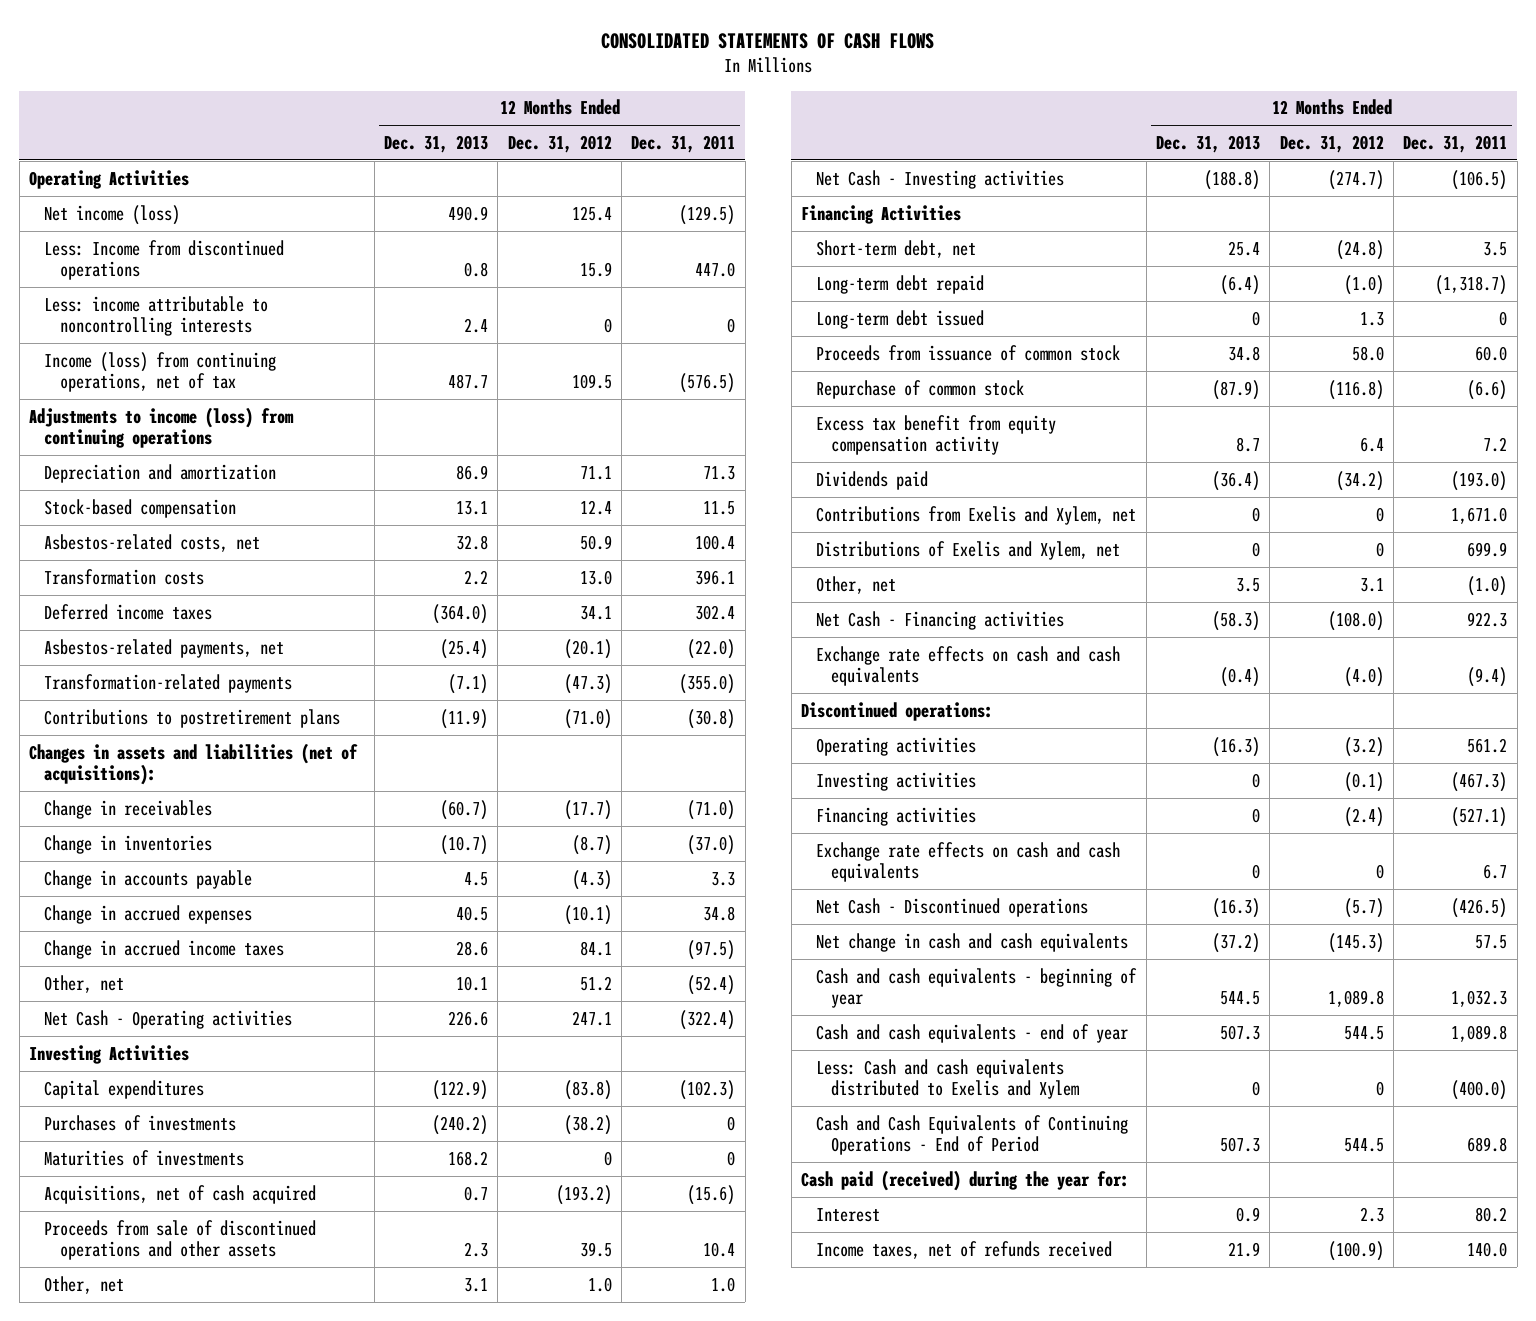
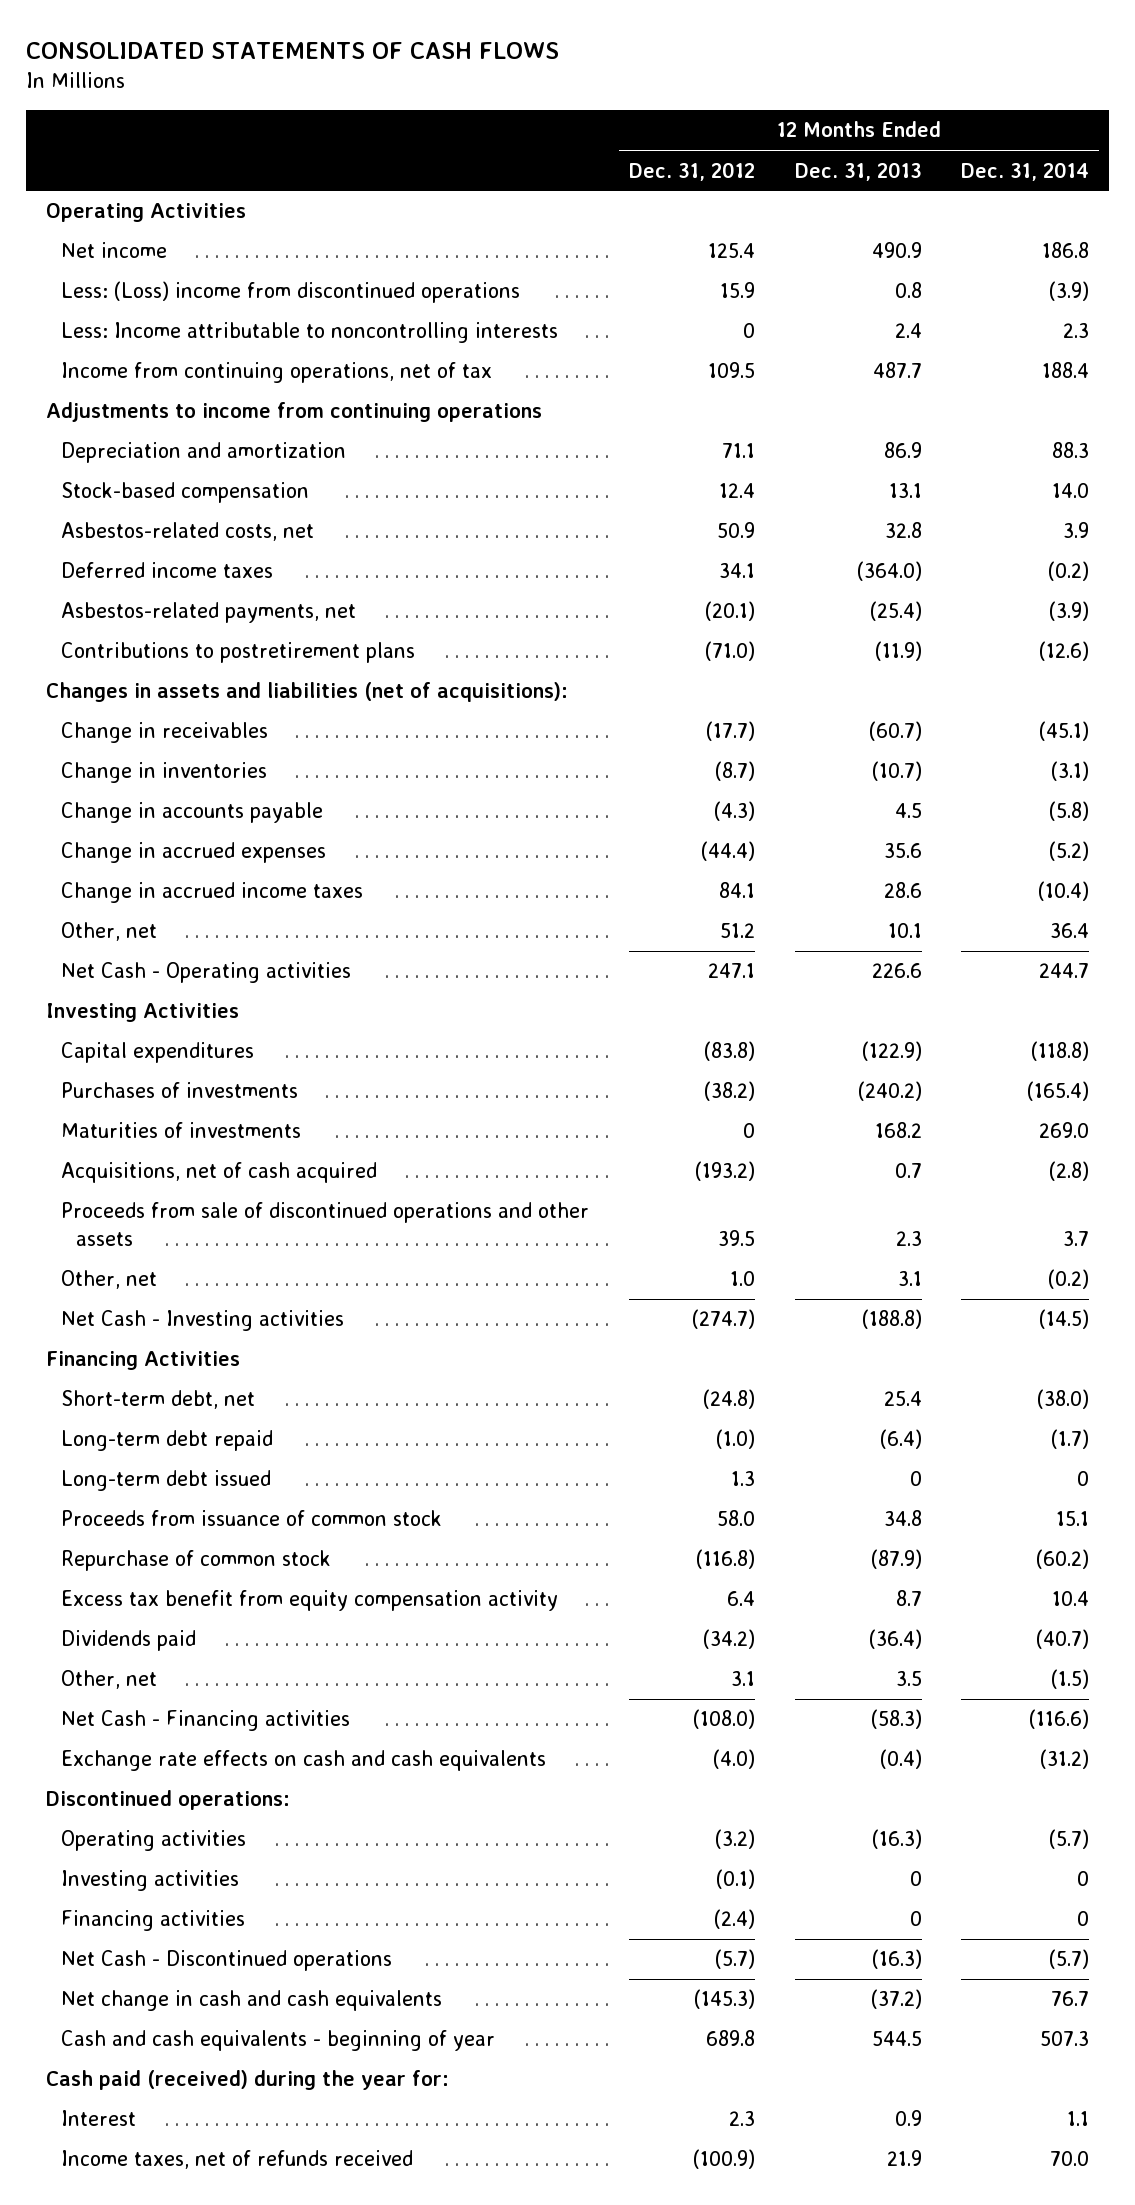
[631,134,736,153] Dec. 31, 2011 -> none
none -> [961,161,1090,181] Dec. 31, 2014
[44,204,181,225] Net income (loss) -> [61,242,168,259] Net income
[44,239,285,280] Less: Income from discontinued operations -> [61,281,521,304] Less: (Loss) income from discontinued operations
[44,295,269,336] Less: income attributable to noncontrolling interests -> [61,322,559,344] Less: Income attributable to noncontrolling interests
[44,351,277,392] Income (loss) from continuing operations, net of tax -> [61,362,493,384] Income from continuing operations, net of tax
[29,406,295,448] Adjustments to income (loss) from continuing operations -> [46,402,543,423] Adjustments to income from continuing operations
[44,568,205,585] Transformation costs -> none
[44,673,293,693] Transformation-related payments -> none
[456,905,489,921] 40.5 -> [883,843,922,859] 35.6
[563,904,612,925] (10.1) -> [700,841,755,862] (44.4)
[816,505,1137,525] Contributions from Exelis and Xylem, net -> none
[816,540,1121,560] Distributions of Exelis and Xylem, net -> none
[816,841,1121,882] Exchange rate effects on cash and cash equivalents -> none
[816,1023,1129,1043] Cash and cash equivalents - end of year -> none
[816,1058,1080,1099] Less: Cash and cash equivalents distributed to Exelis and Xylem -> none
[816,1114,1129,1155] Cash and Cash Equivalents of Continuing Operations - End of Period -> none
[1327,989,1384,1007] 1,089.8 -> [705,2030,755,2047] 689.8

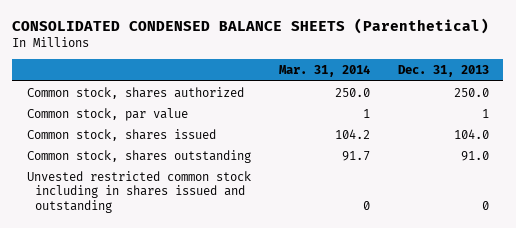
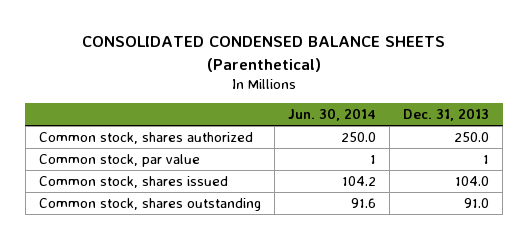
[278,65,370,78] Mar. 31, 2014 -> none
none -> [287,108,376,122] Jun. 30, 2014
[26,170,251,213] Unvested restricted common stock including in shares issued and outstanding -> none

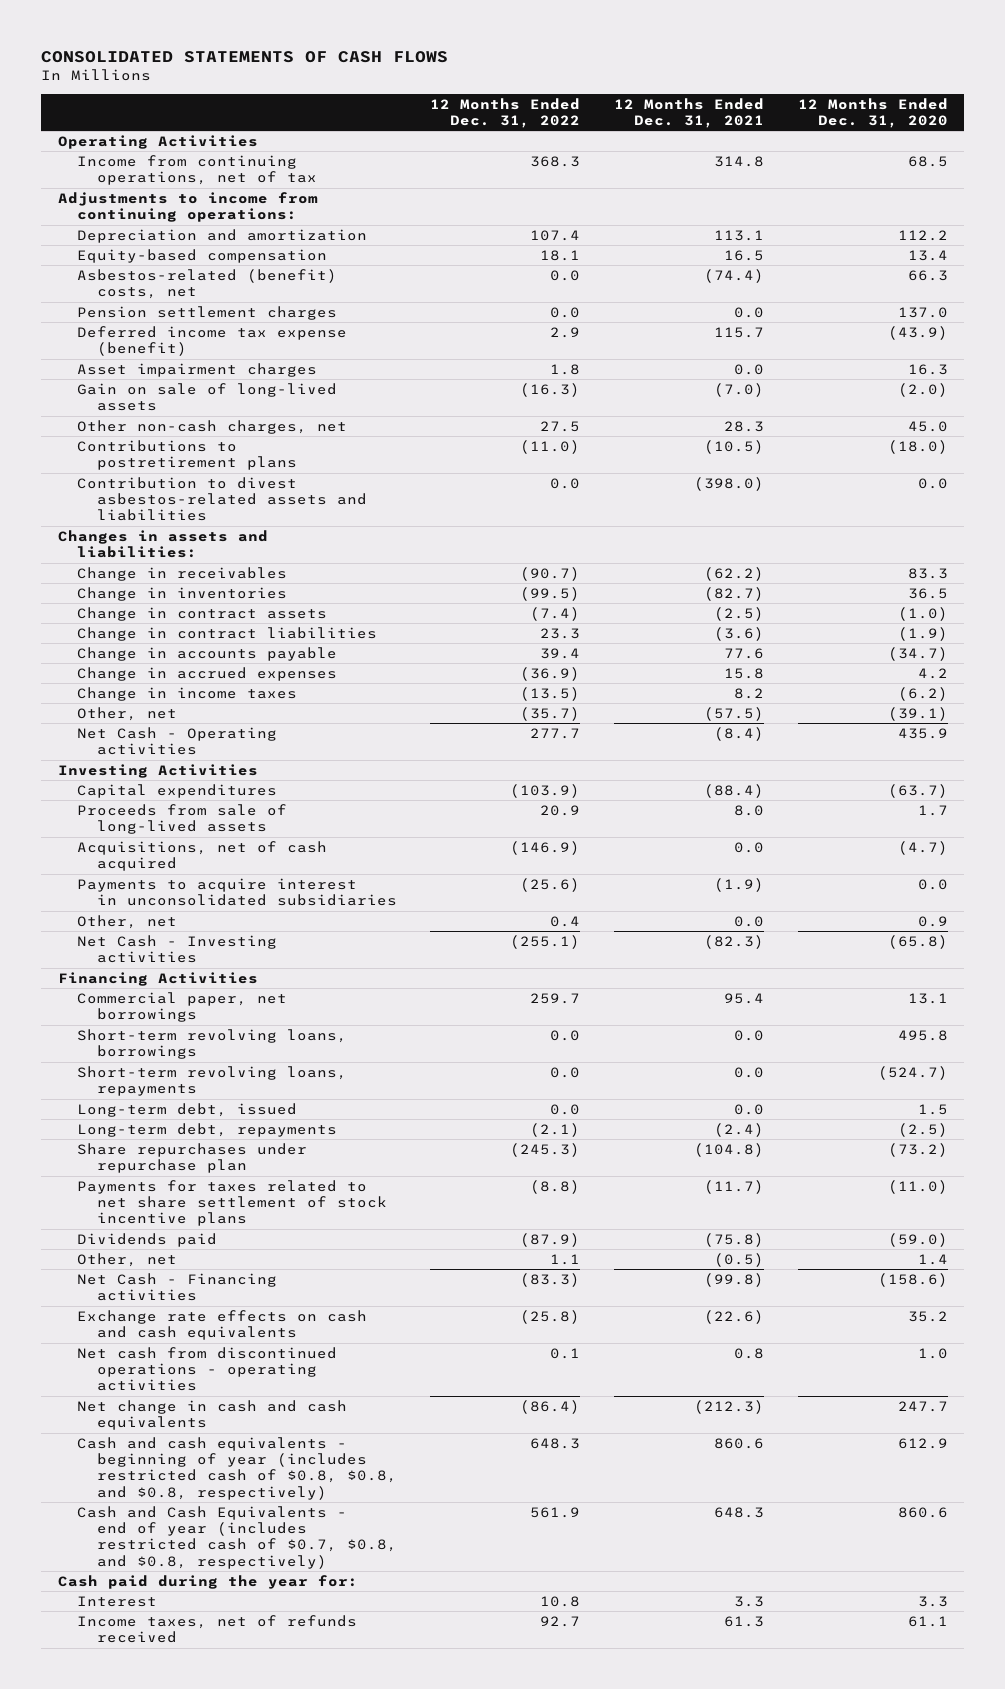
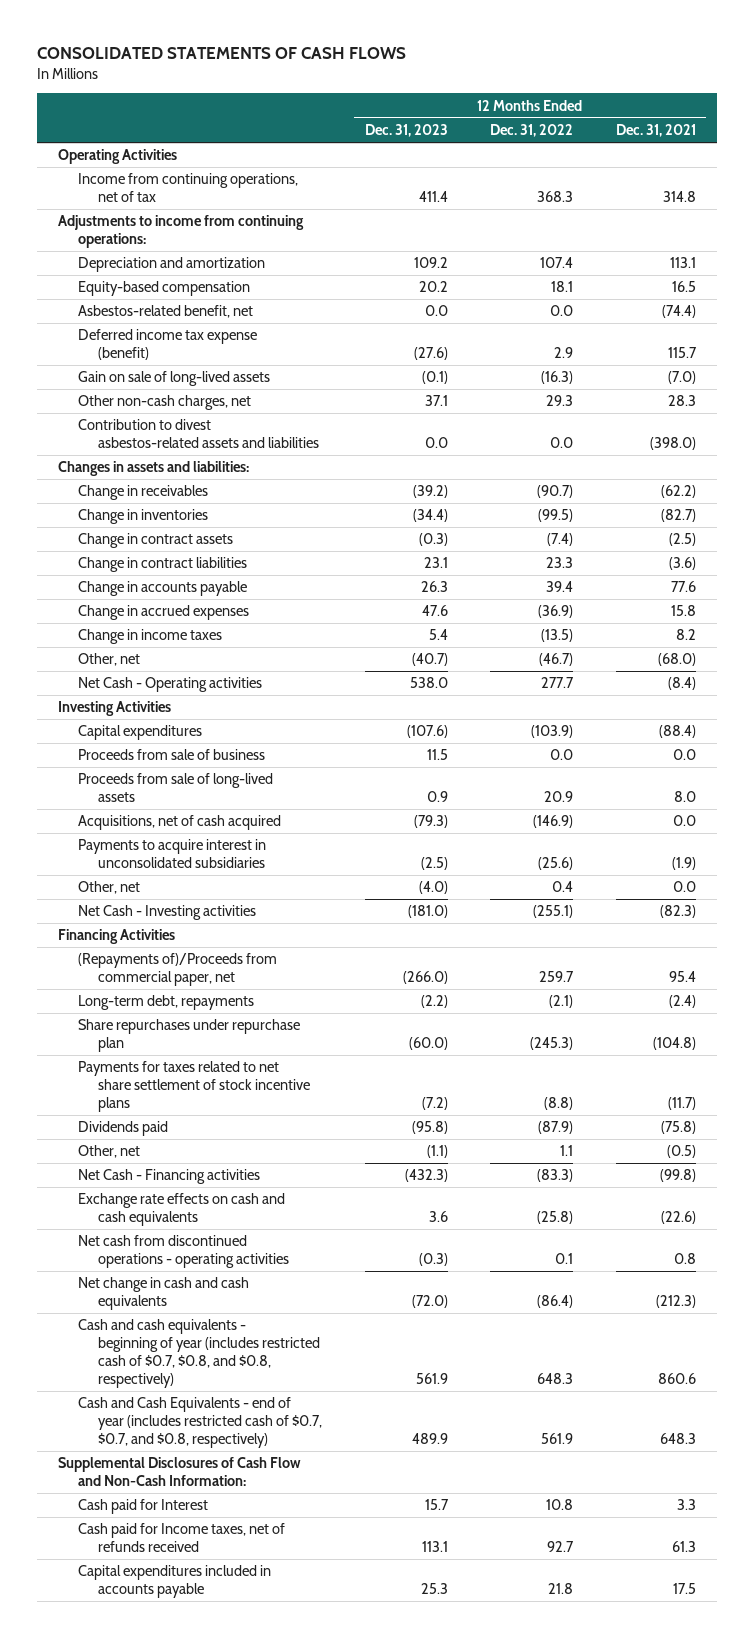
[797,97,948,128] 12 Months Ended Dec. 31, 2020 -> none
none -> [364,124,448,138] Dec. 31, 2023
[77,305,338,320] Pension settlement charges -> none
[77,268,338,300] Asbestos-related (benefit) costs, net -> [77,305,253,319] Asbestos-related benefit, net
[77,362,318,377] Asset impairment charges -> none
[77,439,297,471] Contributions to postretirement plans -> none
[540,420,581,432] 27.5 -> [546,395,574,407] 29.3
[520,706,581,721] (35.7) -> [539,653,574,667] (46.7)
[703,706,764,721] (57.5) -> [657,653,696,667] (68.0)
none -> [77,749,265,761] Proceeds from sale of business
[77,1028,348,1060] Short-term revolving loans, borrowings -> none
[77,1065,348,1097] Short-term revolving loans, repayments -> none
[77,1102,298,1117] Long-term debt, issued -> none
[77,991,288,1023] Commercial paper, net borrowings -> [77,953,277,987] (Repayments of)/Proceeds from commercial paper, net
[77,1436,397,1500] Cash and cash equivalents - beginning of year (includes restricted cash of $0.8, $0.8, and $0.8, respectively) -> [77,1319,321,1389] Cash and cash equivalents - beginning of year (includes restricted cash of $0.7, $0.8, and $0.8, respectively)
[77,1505,397,1569] Cash and Cash Equivalents - end of year (includes restricted cash of $0.7, $0.8, and $0.8, respectively) -> [77,1397,323,1449] Cash and Cash Equivalents - end of year (includes restricted cash of $0.7, $0.7, and $0.8, respectively)
[57,1574,358,1589] Cash paid during the year for: -> [57,1457,301,1487] Supplemental Disclosures of Cash Flow and Non-Cash Information:
[77,1595,158,1607] Interest -> [77,1499,208,1515] Cash paid for Interest
[77,1614,358,1644] Income taxes, net of refunds received -> [77,1523,285,1553] Cash paid for Income taxes, net of refunds received
none -> [77,1565,271,1599] Capital expenditures included in accounts payable

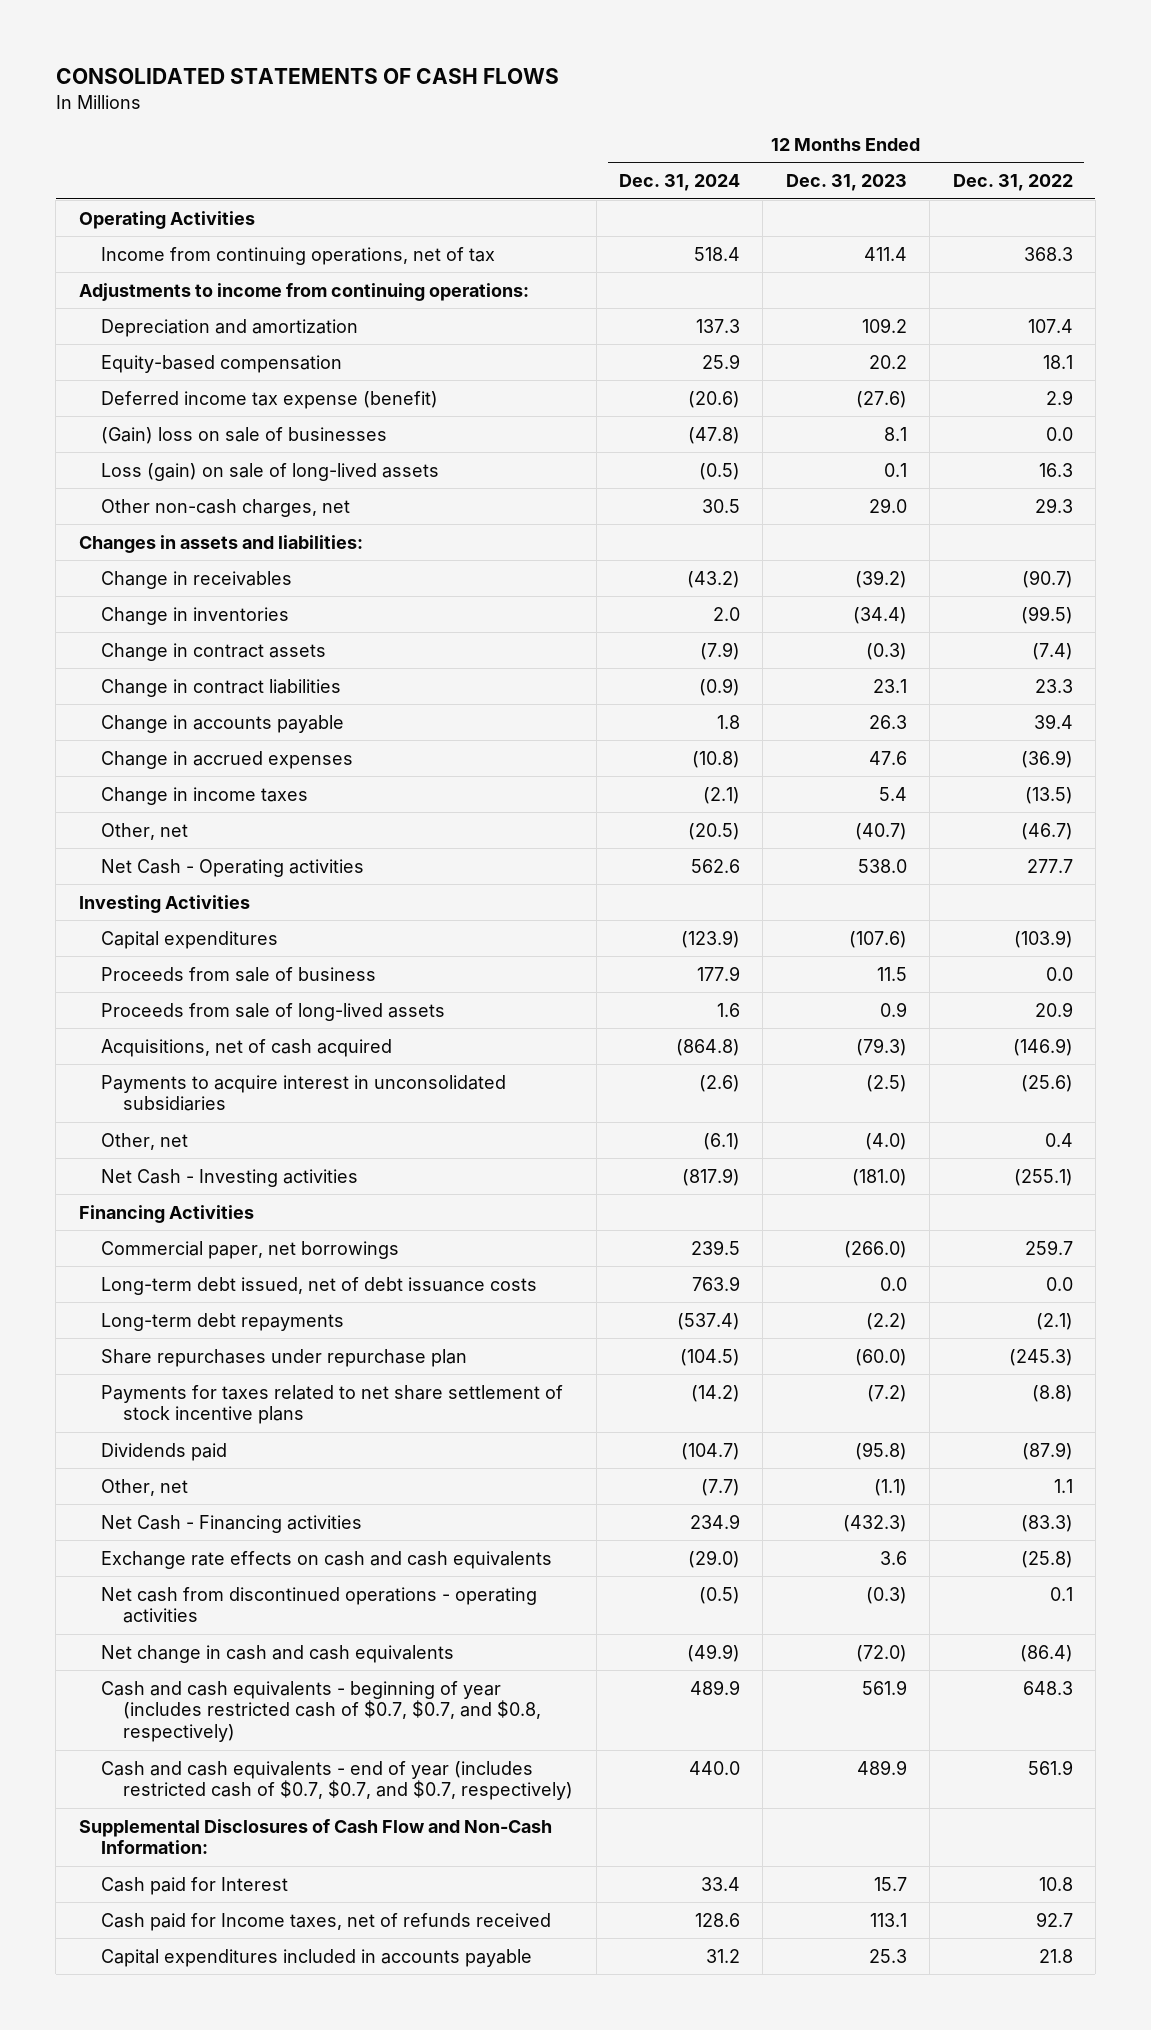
[615,124,696,138] Dec. 31, 2021 -> none
none -> [619,174,741,192] Dec. 31, 2024
[77,305,253,319] Asbestos-related benefit, net -> none
[77,419,320,449] Contribution to divest asbestos-related assets and liabilities -> none
none -> [100,426,387,444] (Gain) loss on sale of businesses
[77,371,270,387] Gain on sale of long-lived assets -> [100,462,439,481] Loss (gain) on sale of long-lived assets
[421,371,448,385] (0.1) -> [883,462,907,477] 0.1
[541,371,574,385] (16.3) -> [1038,462,1073,477] 16.3
[424,395,448,407] 37.1 -> [868,497,907,513] 29.0
[77,953,277,987] (Repayments of)/Proceeds from commercial paper, net -> [100,1240,399,1259] Commercial paper, net borrowings
none -> [100,1276,537,1295] Long-term debt issued, net of debt issuance costs
[77,995,254,1011] Long-term debt, repayments -> [100,1312,344,1331] Long-term debt repayments
[77,1319,321,1389] Cash and cash equivalents - beginning of year (includes restricted cash of $0.7, $0.8, and $0.8, respectively) -> [100,1680,542,1743] Cash and cash equivalents - beginning of year (includes restricted cash of $0.7, $0.7, and $0.8, respectively)
[77,1397,323,1449] Cash and Cash Equivalents - end of year (includes restricted cash of $0.7, $0.7, and $0.8, respectively) -> [100,1760,574,1801] Cash and cash equivalents - end of year (includes restricted cash of $0.7, $0.7, and $0.7, respectively)

